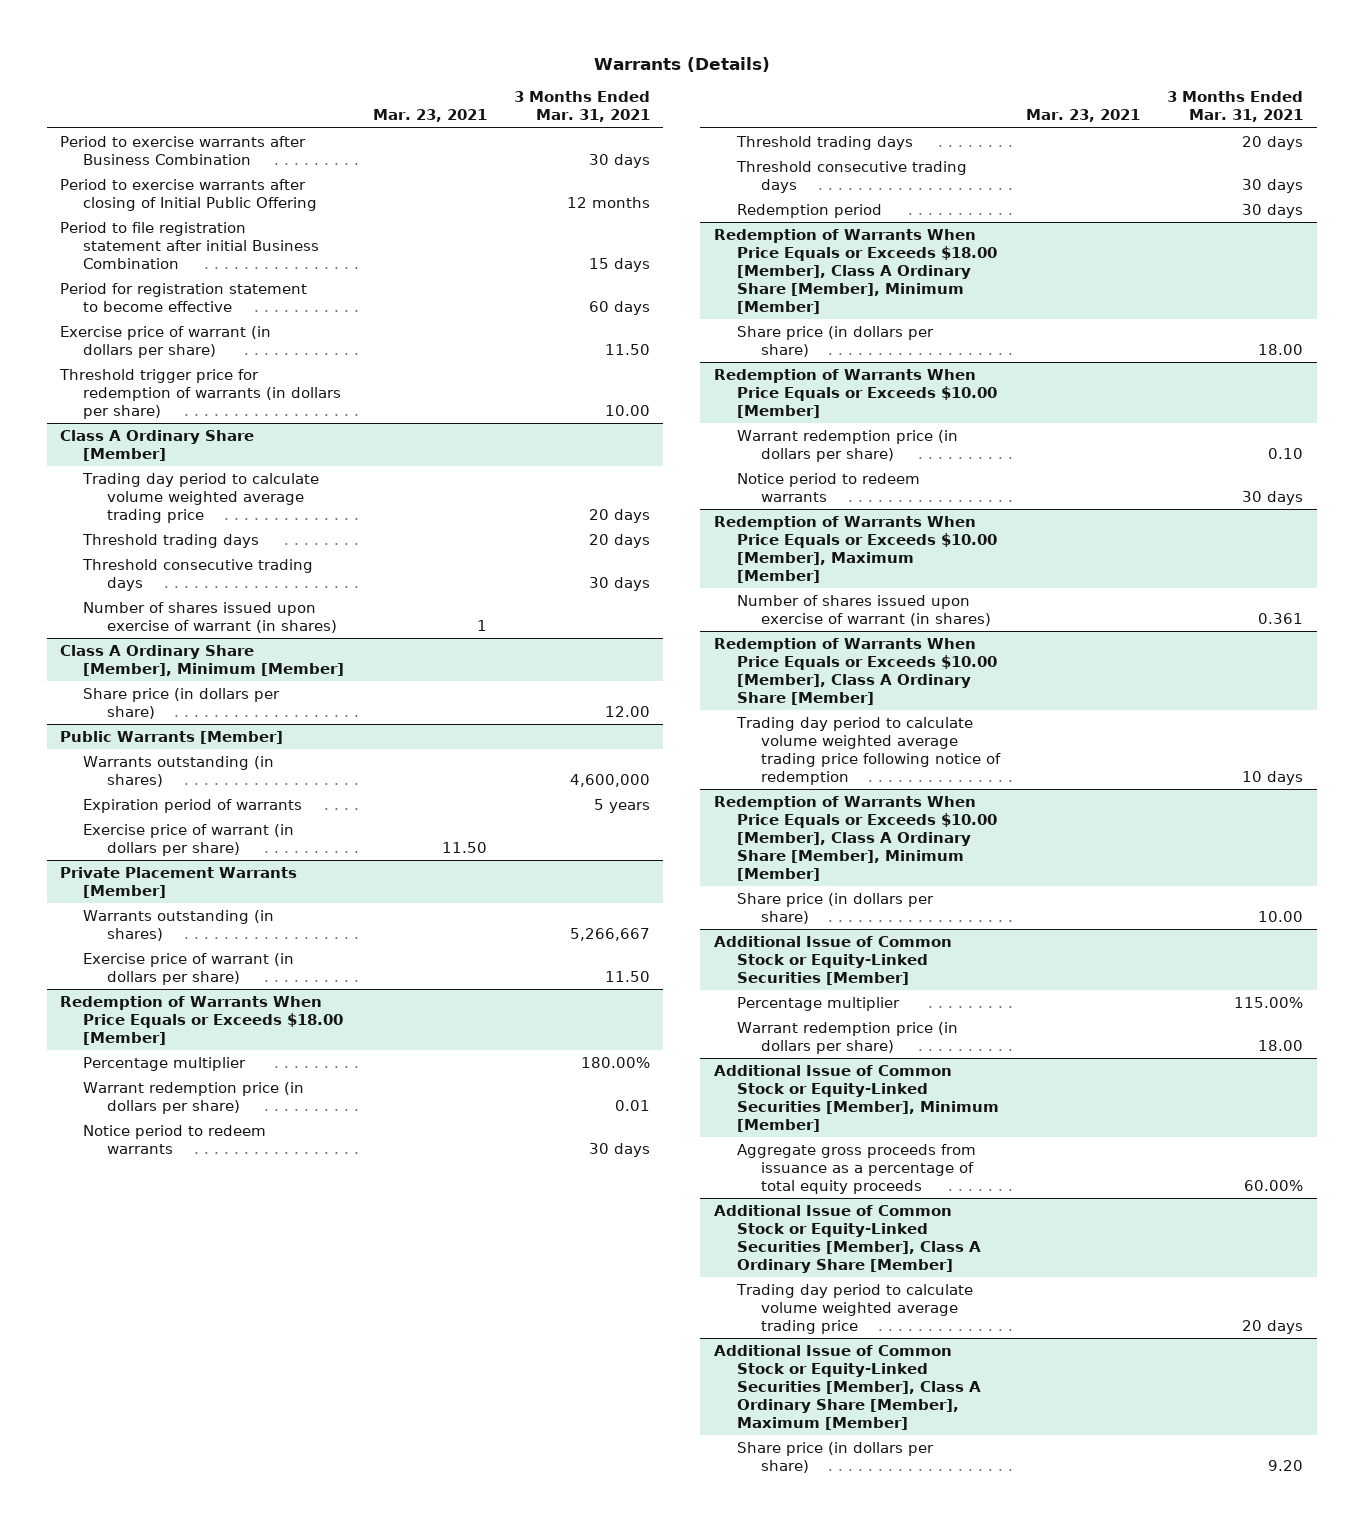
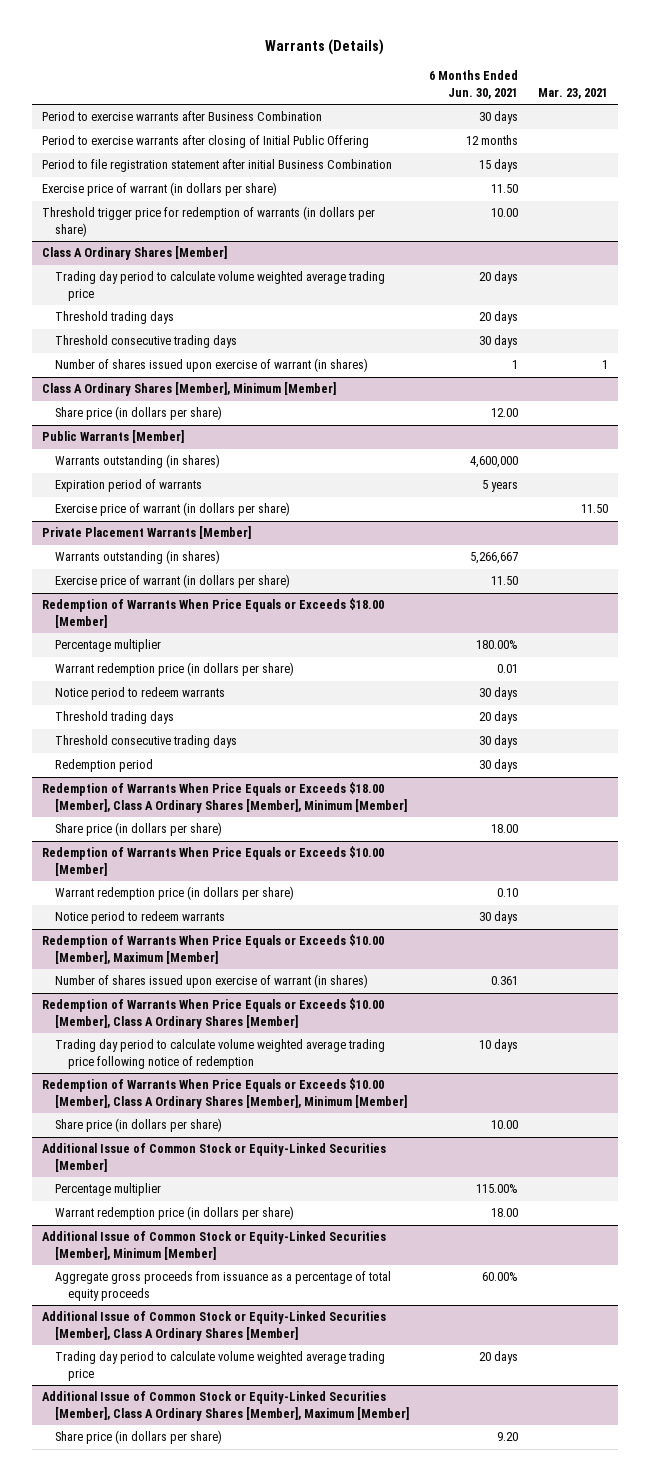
[513,91,650,123] 3 Months Ended Mar. 31, 2021 -> none
none -> [429,70,519,99] 6 Months Ended Jun. 30, 2021
[59,282,307,312] Period for registration statement to become effective -> none
[59,429,254,461] Class A Ordinary Share [Member] -> [41,246,227,261] Class A Ordinary Shares [Member]
[59,644,345,676] Class A Ordinary Share [Member], Minimum [Member] -> [41,382,336,397] Class A Ordinary Shares [Member], Minimum [Member]
[713,228,998,315] Redemption of Warrants When Price Equals or Exceeds $18.00 [Member], Class A Ordinary Share [Member], Minimum [Member] -> [41,782,407,813] Redemption of Warrants When Price Equals or Exceeds $18.00 [Member], Class A Ordinary Shares [Member], Minimum [Member]
[713,637,998,705] Redemption of Warrants When Price Equals or Exceeds $10.00 [Member], Class A Ordinary Share [Member] -> [41,998,384,1029] Redemption of Warrants When Price Equals or Exceeds $10.00 [Member], Class A Ordinary Shares [Member]
[713,795,998,882] Redemption of Warrants When Price Equals or Exceeds $10.00 [Member], Class A Ordinary Share [Member], Minimum [Member] -> [41,1078,407,1109] Redemption of Warrants When Price Equals or Exceeds $10.00 [Member], Class A Ordinary Shares [Member], Minimum [Member]
[713,1204,982,1273] Additional Issue of Common Stock or Equity-Linked Securities [Member], Class A Ordinary Share [Member] -> [41,1311,386,1341] Additional Issue of Common Stock or Equity-Linked Securities [Member], Class A Ordinary Shares [Member]
[713,1344,982,1431] Additional Issue of Common Stock or Equity-Linked Securities [Member], Class A Ordinary Share [Member], Maximum [Member] -> [41,1391,409,1421] Additional Issue of Common Stock or Equity-Linked Securities [Member], Class A Ordinary Shares [Member], Maximum [Member]

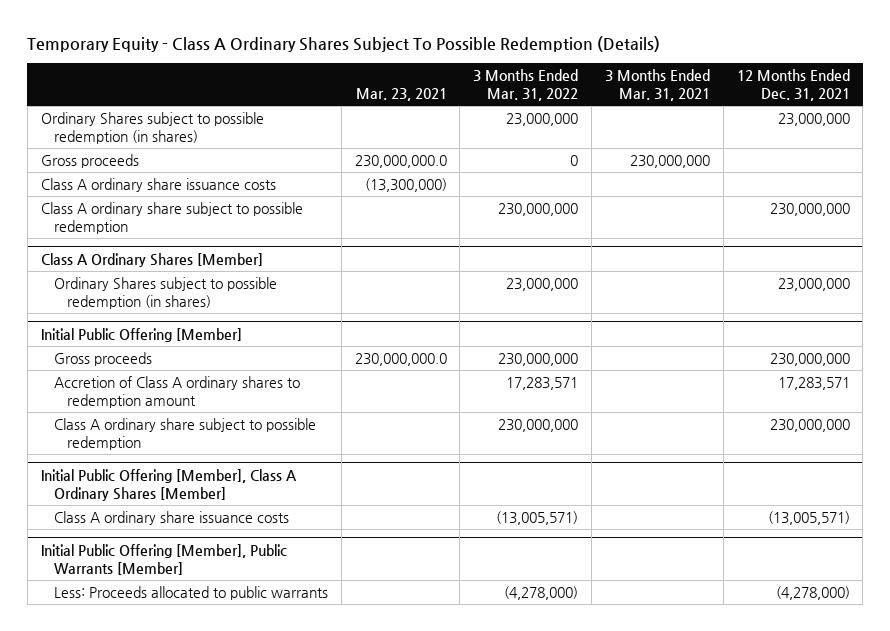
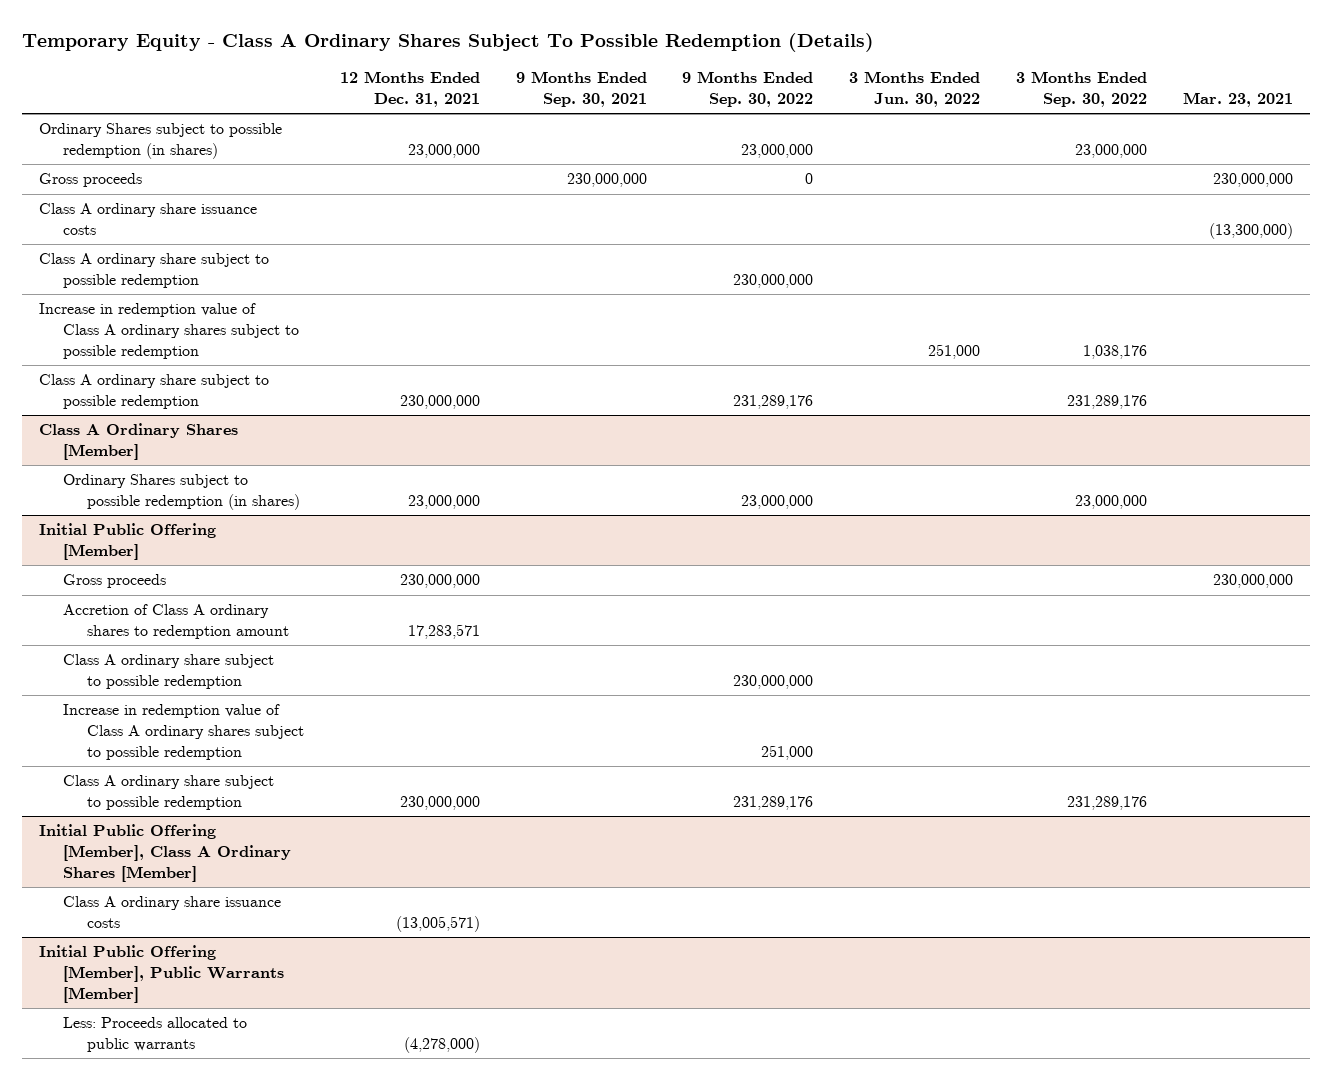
[473,69,579,101] 3 Months Ended Mar. 31, 2022 -> none
[604,69,710,101] 3 Months Ended Mar. 31, 2021 -> none
none -> [515,71,647,107] 9 Months Ended Sep. 30, 2021
none -> [682,71,814,107] 9 Months Ended Sep. 30, 2022
none -> [849,71,981,107] 3 Months Ended Jun. 30, 2022
none -> [1015,71,1147,107] 3 Months Ended Sep. 30, 2022
[354,154,447,168] 230,000,000.0 -> [1212,173,1293,188] 230,000,000
none -> [39,253,270,289] Class A ordinary share subject to possible redemption
none -> [39,303,300,359] Increase in redemption value of Class A ordinary shares subject to possible redemption
[354,352,447,366] 230,000,000.0 -> [1212,574,1293,589] 230,000,000
none -> [63,654,275,690] Class A ordinary share subject to possible redemption
none -> [63,704,305,760] Increase in redemption value of Class A ordinary shares subject to possible redemption

